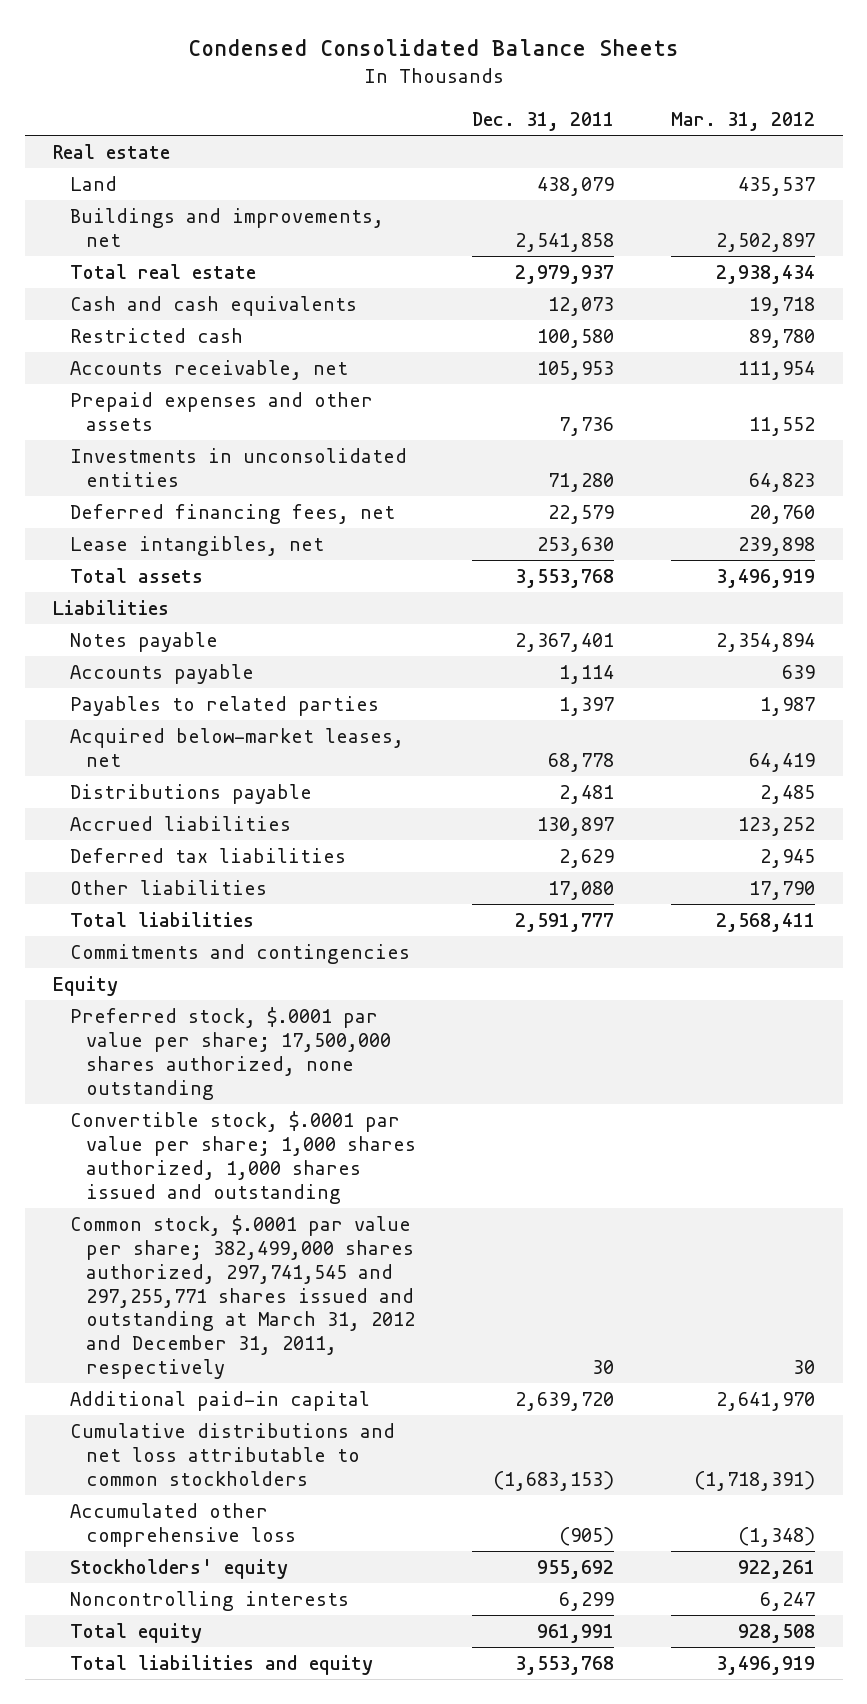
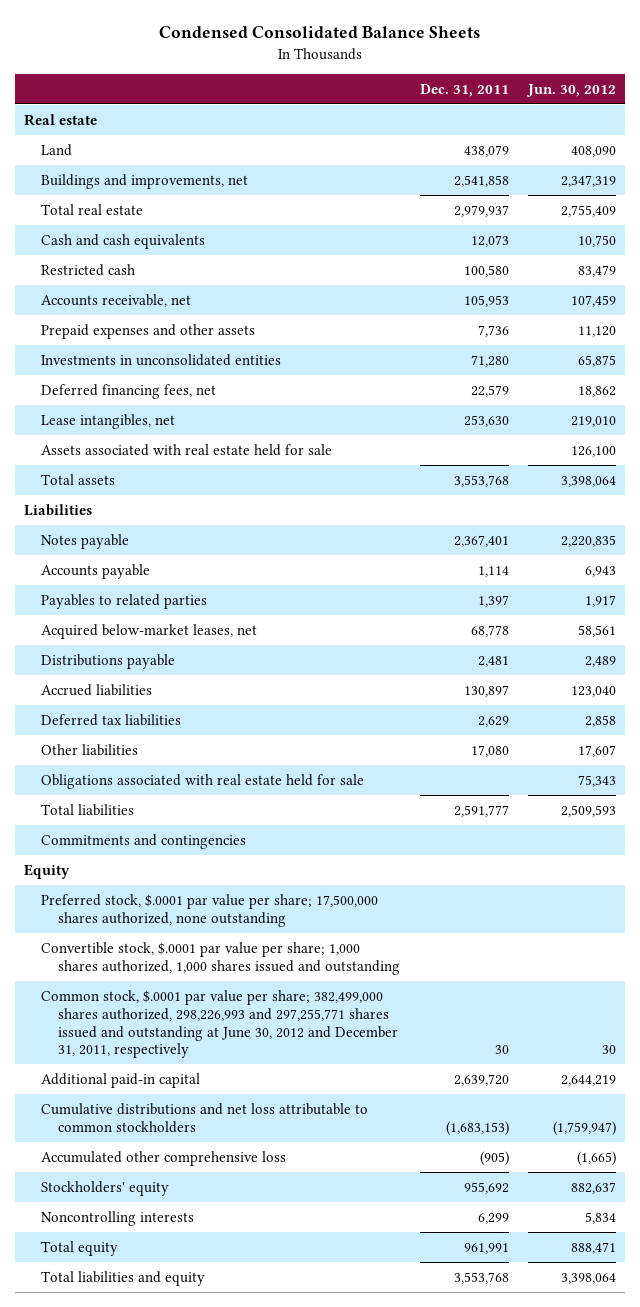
[670,111,815,131] Mar. 31, 2012 -> none
none -> [525,83,616,97] Jun. 30, 2012
none -> [41,443,333,456] Assets associated with real estate held for sale
none -> [41,773,365,789] Obligations associated with real estate held for sale
[69,1214,416,1380] Common stock, $.0001 par value per share; 382,499,000 shares authorized, 297,741,545 and 297,255,771 shares issued and outstanding at March 31, 2012 and December 31, 2011, respectively -> [41,989,399,1059] Common stock, $.0001 par value per share; 382,499,000 shares authorized, 298,226,993 and 297,255,771 shares issued and outstanding at June 30, 2012 and December 31, 2011, respectively

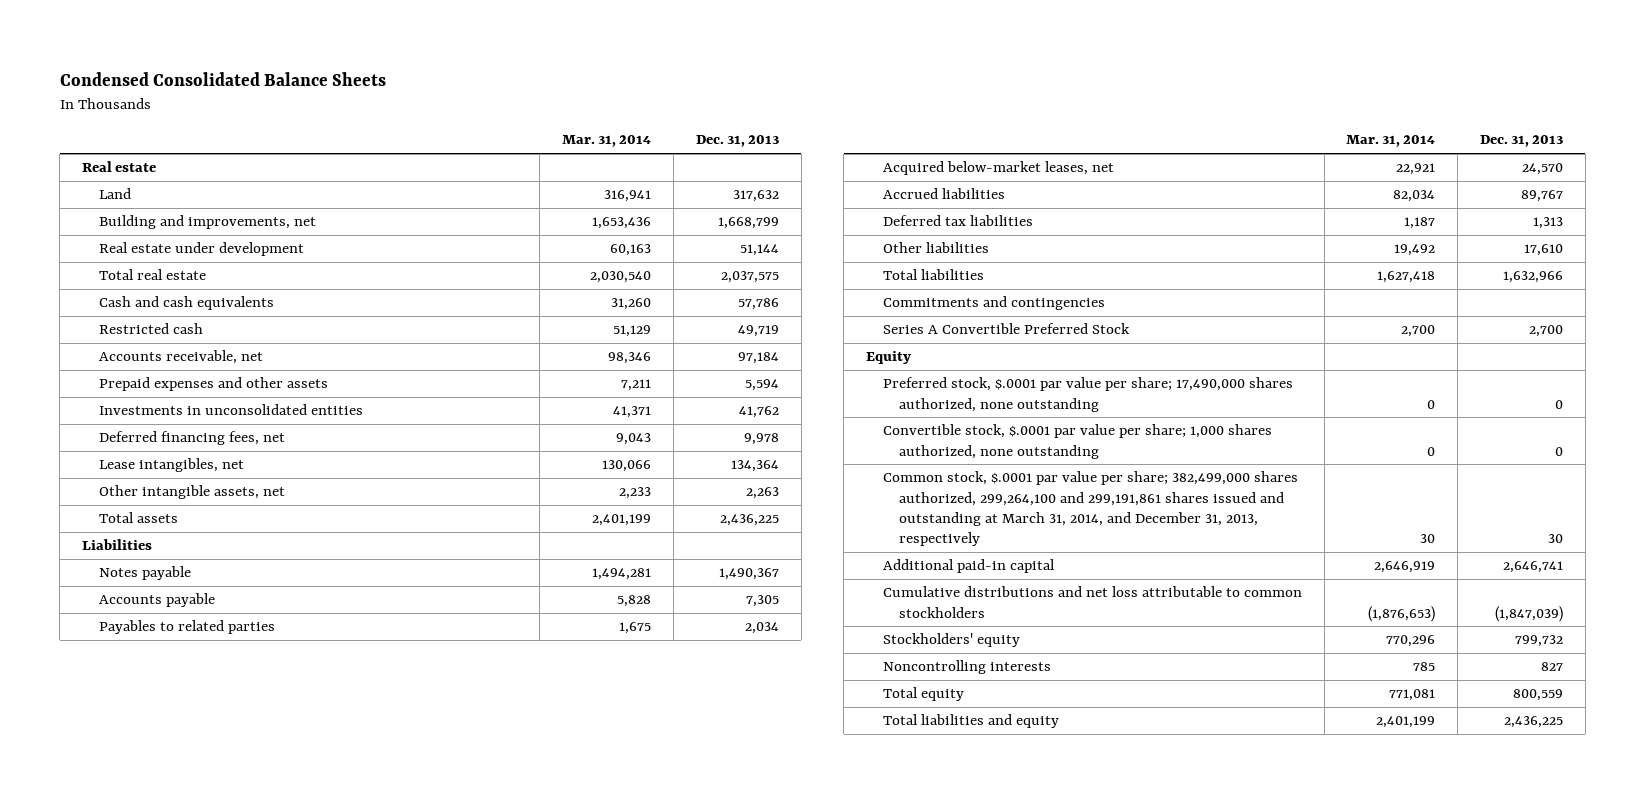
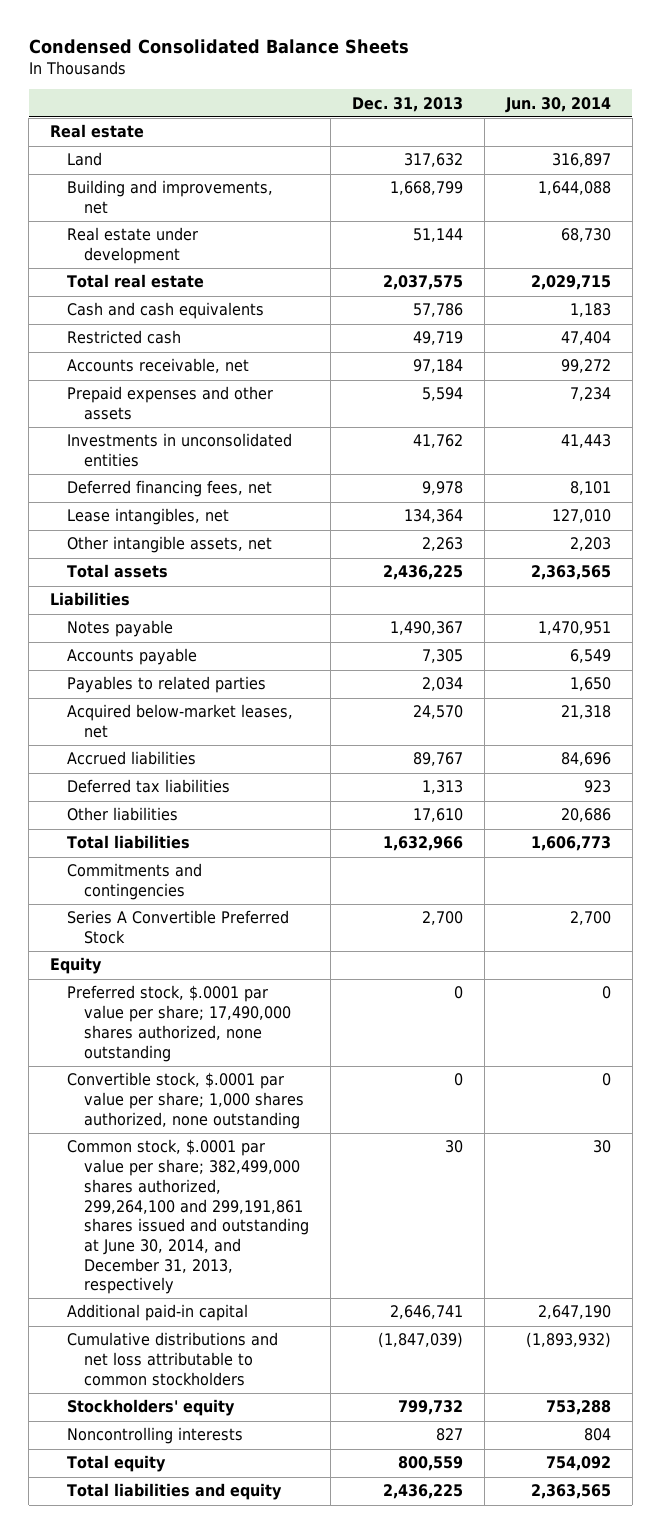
[562,135,652,148] Mar. 31, 2014 -> none
none -> [504,96,611,113] Jun. 30, 2014
[882,471,1298,547] Common stock, $.0001 par value per share; 382,499,000 shares authorized, 299,264,100 and 299,191,861 shares issued and outstanding at March 31, 2014, and December 31, 2013, respectively -> [67,1139,309,1295] Common stock, $.0001 par value per share; 382,499,000 shares authorized, 299,264,100 and 299,191,861 shares issued and outstanding at June 30, 2014, and December 31, 2013, respectively

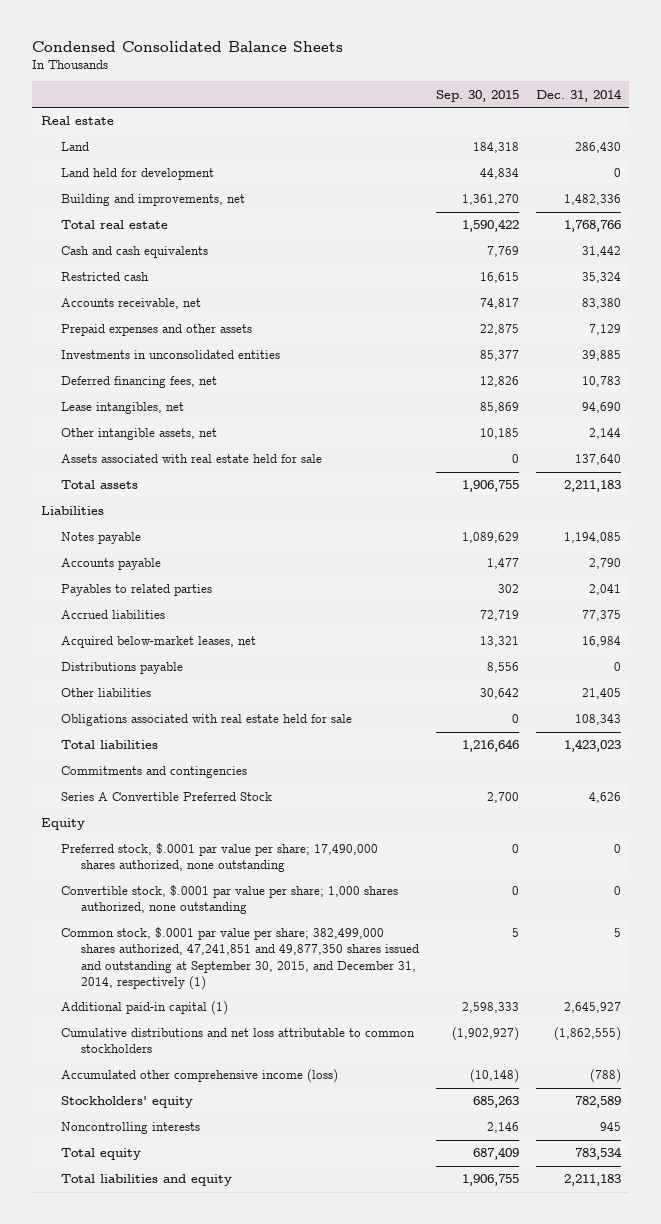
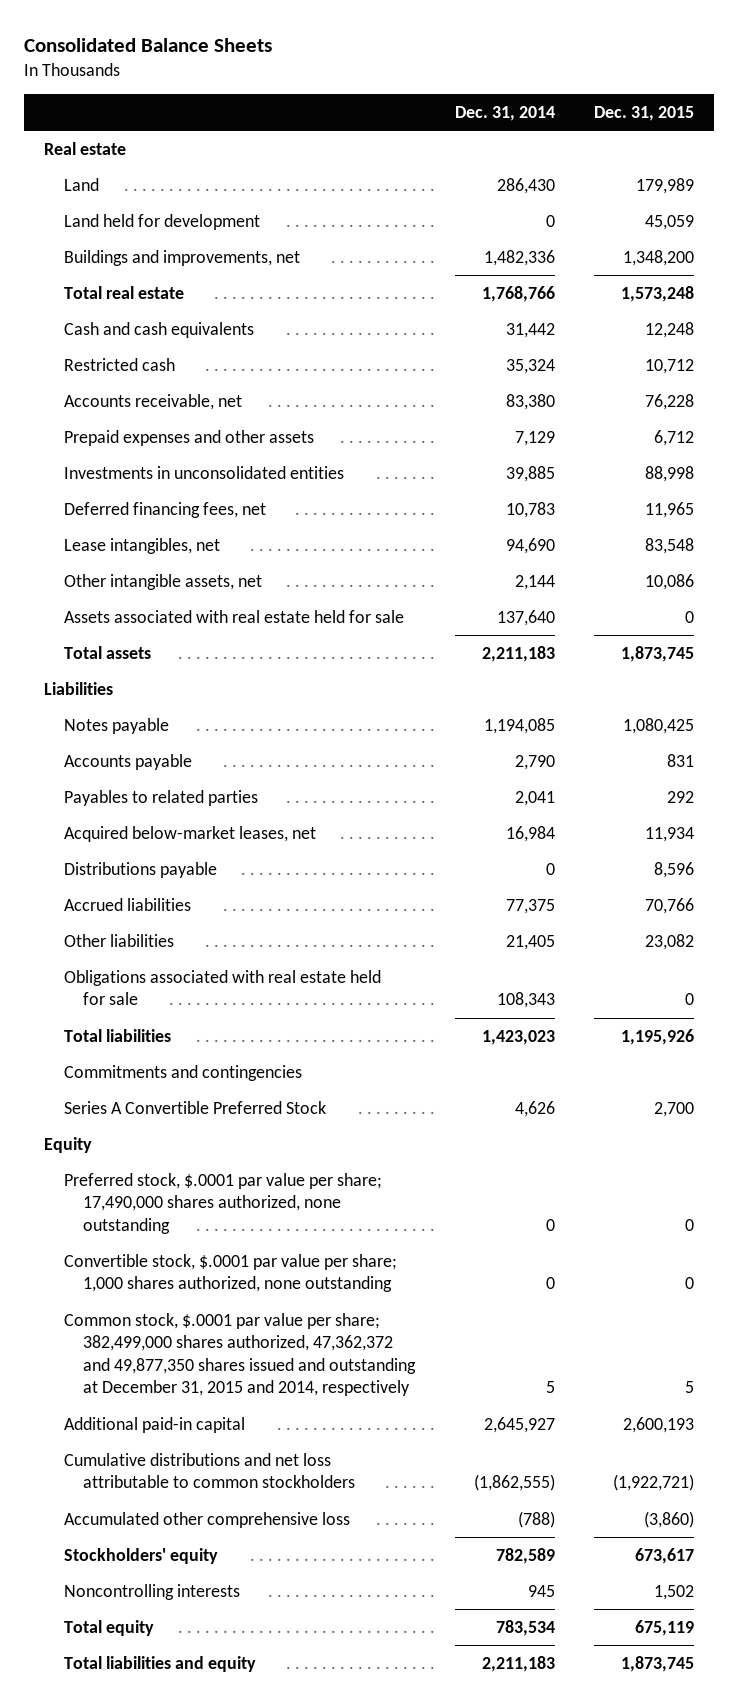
[32,40,344,52] Condensed Consolidated Balance Sheets -> [24,38,273,53] Consolidated Balance Sheets
[435,89,519,102] Sep. 30, 2015 -> none
none -> [593,106,694,122] Dec. 31, 2015
[60,194,245,207] Building and improvements, net -> [63,249,300,266] Buildings and improvements, net
[60,610,165,620] Accrued liabilities -> [63,897,191,911] Accrued liabilities
[60,927,419,990] Common stock, $.0001 par value per share; 382,499,000 shares authorized, 47,241,851 and 49,877,350 shares issued and outstanding at September 30, 2015, and December 31, 2014, respectively (1) -> [63,1312,417,1397] Common stock, $.0001 par value per share; 382,499,000 shares authorized, 47,362,372 and 49,877,350 shares issued and outstanding at December 31, 2015 and 2014, respectively
[60,1001,228,1016] Additional paid-in capital (1) -> [63,1416,245,1433] Additional paid-in capital
[60,1069,338,1084] Accumulated other comprehensive income (loss) -> [63,1511,350,1528] Accumulated other comprehensive loss

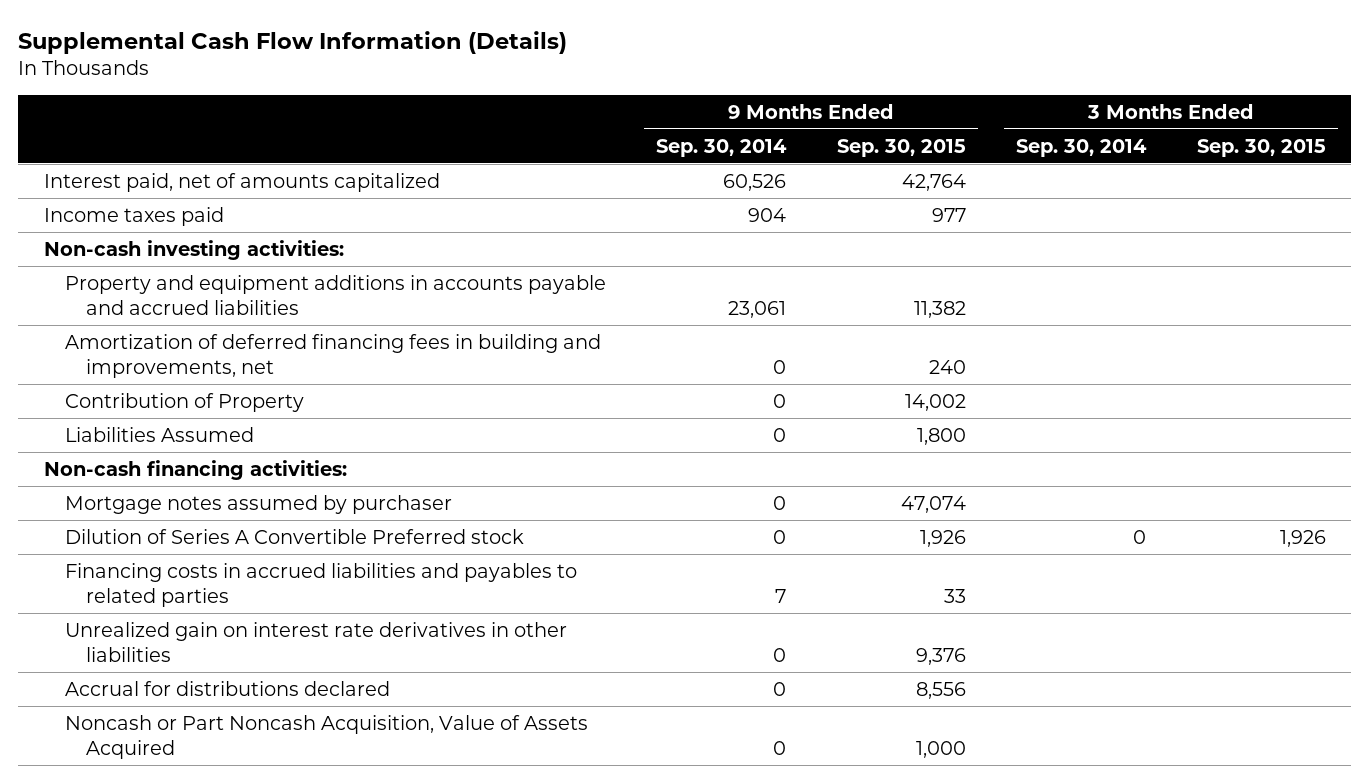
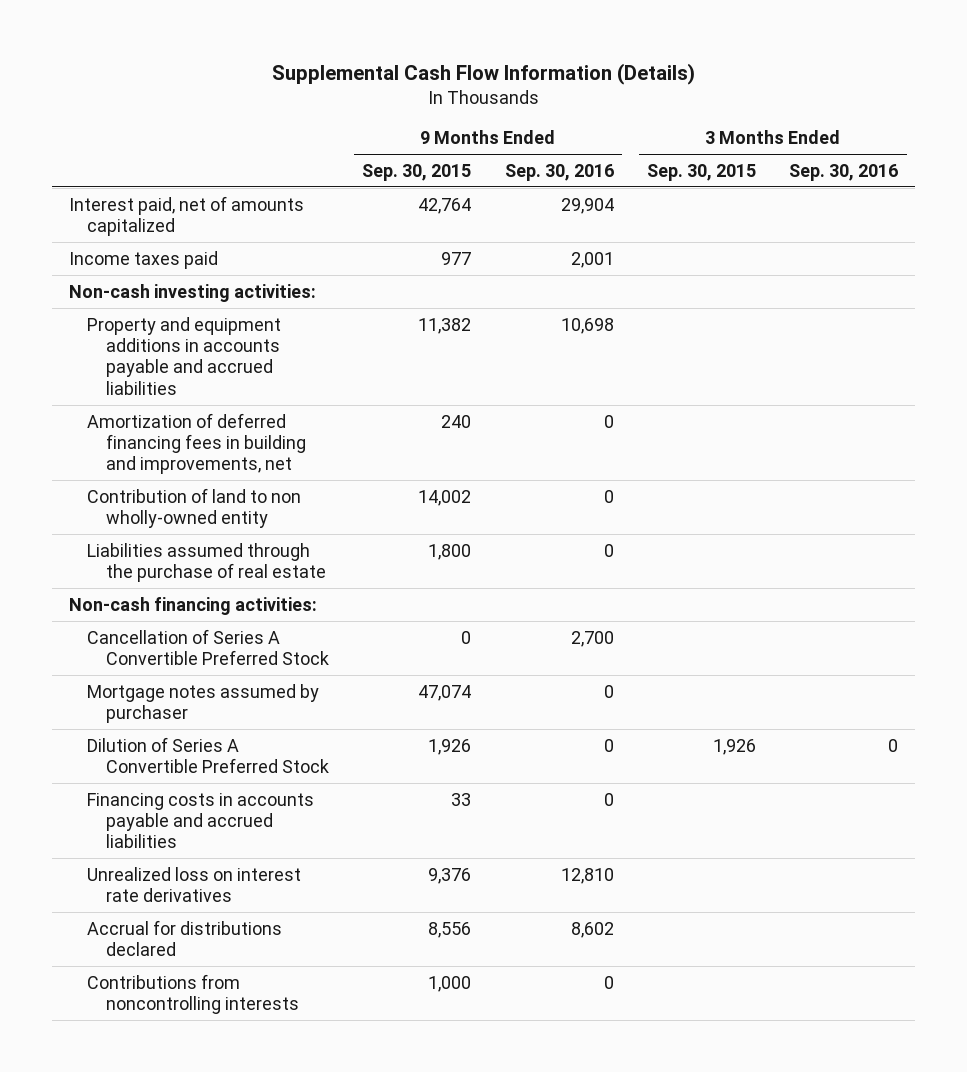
[656,138,788,157] Sep. 30, 2014 -> none
[1016,138,1148,157] Sep. 30, 2014 -> none
none -> [504,163,614,181] Sep. 30, 2016
none -> [789,163,899,181] Sep. 30, 2016
[64,392,304,412] Contribution of Property -> [87,487,302,528] Contribution of land to non wholly-owned entity
[64,426,254,442] Liabilities Assumed -> [87,542,326,582] Liabilities assumed through the purchase of real estate
none -> [87,628,329,665] Cancellation of Series A Convertible Preferred Stock
[64,528,524,544] Dilution of Series A Convertible Preferred stock -> [87,736,329,773] Dilution of Series A Convertible Preferred Stock
[64,562,577,607] Financing costs in accrued liabilities and payables to related parties -> [87,792,315,849] Financing costs in accounts payable and accrued liabilities
[64,621,567,662] Unrealized gain on interest rate derivatives in other liabilities -> [87,866,302,902] Unrealized loss on interest rate derivatives
[64,714,588,759] Noncash or Part Noncash Acquisition, Value of Assets Acquired -> [87,973,299,1014] Contributions from noncontrolling interests

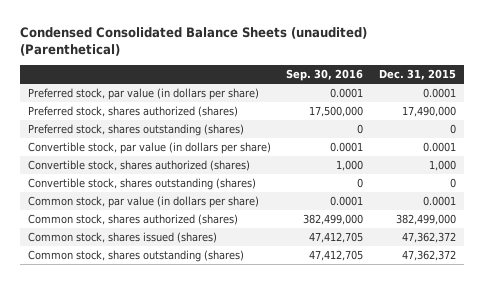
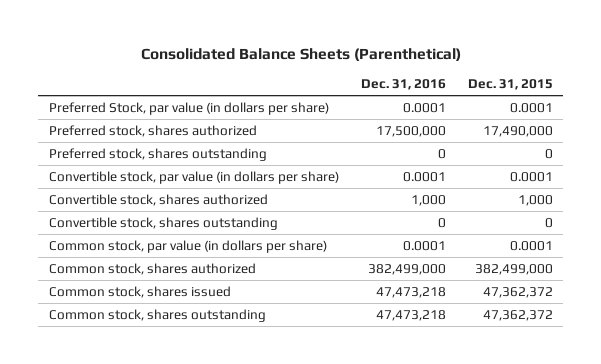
[19,26,367,57] Condensed Consolidated Balance Sheets (unaudited) (Parenthetical) -> [140,47,461,61] Consolidated Balance Sheets (Parenthetical)
[286,69,364,82] Sep. 30, 2016 -> none
none -> [360,79,446,91] Dec. 31, 2016
[27,88,259,101] Preferred stock, par value (in dollars per share) -> [48,101,329,115] Preferred Stock, par value (in dollars per share)
[27,106,238,118] Preferred stock, shares authorized (shares) -> [48,124,257,137] Preferred stock, shares authorized
[27,124,244,137] Preferred stock, shares outstanding (shares) -> [48,147,267,161] Preferred stock, shares outstanding
[27,160,250,172] Convertible stock, shares authorized (shares) -> [48,193,268,206] Convertible stock, shares authorized
[27,178,256,191] Convertible stock, shares outstanding (shares) -> [48,216,278,230] Convertible stock, shares outstanding
[27,214,238,226] Common stock, shares authorized (shares) -> [48,262,256,275] Common stock, shares authorized
[27,232,217,244] Common stock, shares issued (shares) -> [48,285,231,298] Common stock, shares issued
[27,250,244,263] Common stock, shares outstanding (shares) -> [48,308,266,322] Common stock, shares outstanding

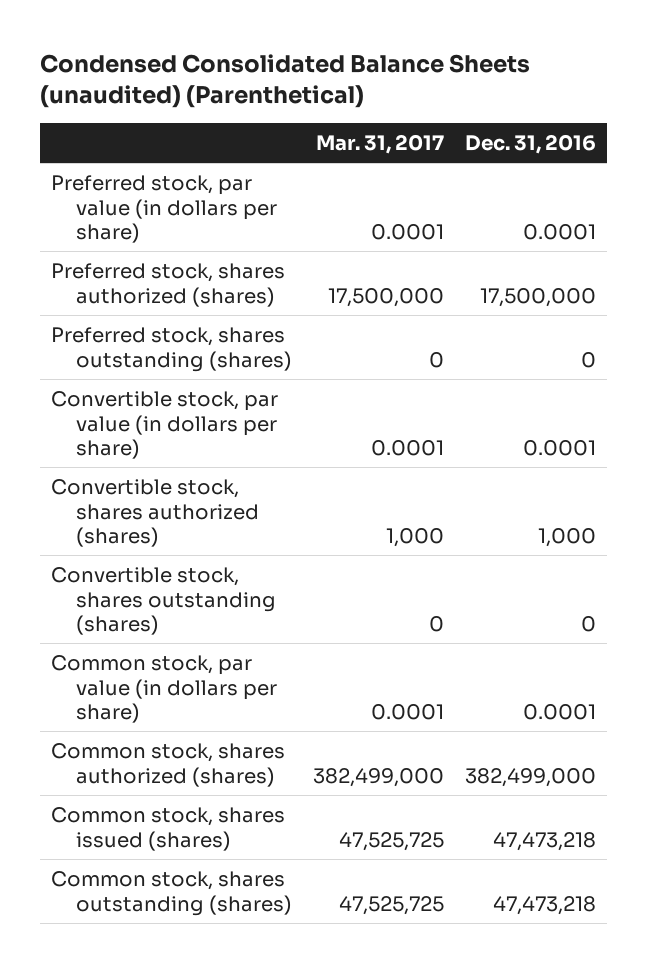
[140,47,461,61] Consolidated Balance Sheets (Parenthetical) -> [40,53,531,109] Condensed Consolidated Balance Sheets (unaudited) (Parenthetical)
[467,79,553,91] Dec. 31, 2015 -> none
none -> [315,134,444,155] Mar. 31, 2017
[48,101,329,115] Preferred Stock, par value (in dollars per share) -> [51,174,277,244] Preferred stock, par value (in dollars per share)
[48,124,257,137] Preferred stock, shares authorized -> [51,262,286,307] Preferred stock, shares authorized (shares)
[48,147,267,161] Preferred stock, shares outstanding -> [51,326,292,372] Preferred stock, shares outstanding (shares)
[48,193,268,206] Convertible stock, shares authorized -> [51,478,259,548] Convertible stock, shares authorized (shares)
[48,216,278,230] Convertible stock, shares outstanding -> [51,566,276,636] Convertible stock, shares outstanding (shares)
[48,262,256,275] Common stock, shares authorized -> [51,742,286,787] Common stock, shares authorized (shares)
[48,285,231,298] Common stock, shares issued -> [51,806,286,851] Common stock, shares issued (shares)
[48,308,266,322] Common stock, shares outstanding -> [51,870,292,916] Common stock, shares outstanding (shares)

